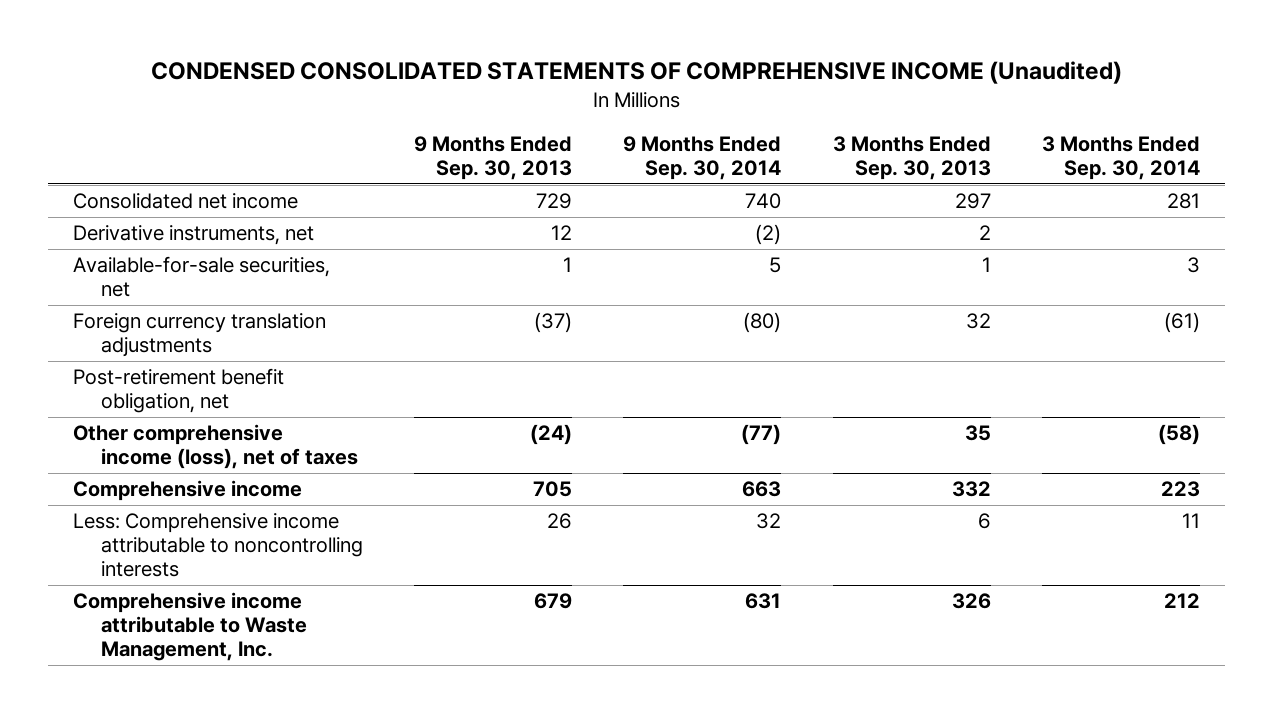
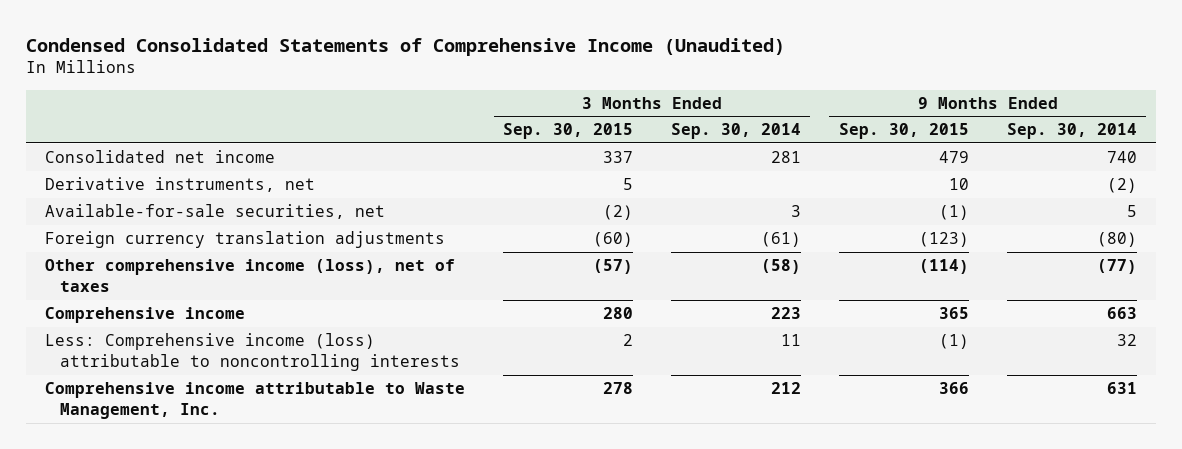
[150,61,1122,85] CONDENSED CONSOLIDATED STATEMENTS OF COMPREHENSIVE INCOME (Unaudited) -> [26,37,786,56] Condensed Consolidated Statements of Comprehensive Income (Unaudited)
[414,135,573,180] 9 Months Ended Sep. 30, 2013 -> none
[832,135,991,180] 3 Months Ended Sep. 30, 2013 -> none
none -> [503,123,634,140] Sep. 30, 2015
none -> [838,123,969,140] Sep. 30, 2015
[73,368,285,414] Post-retirement benefit obligation, net -> none
[73,513,363,578] Less: Comprehensive income attributable to noncontrolling interests -> [45,333,460,372] Less: Comprehensive income (loss) attributable to noncontrolling interests

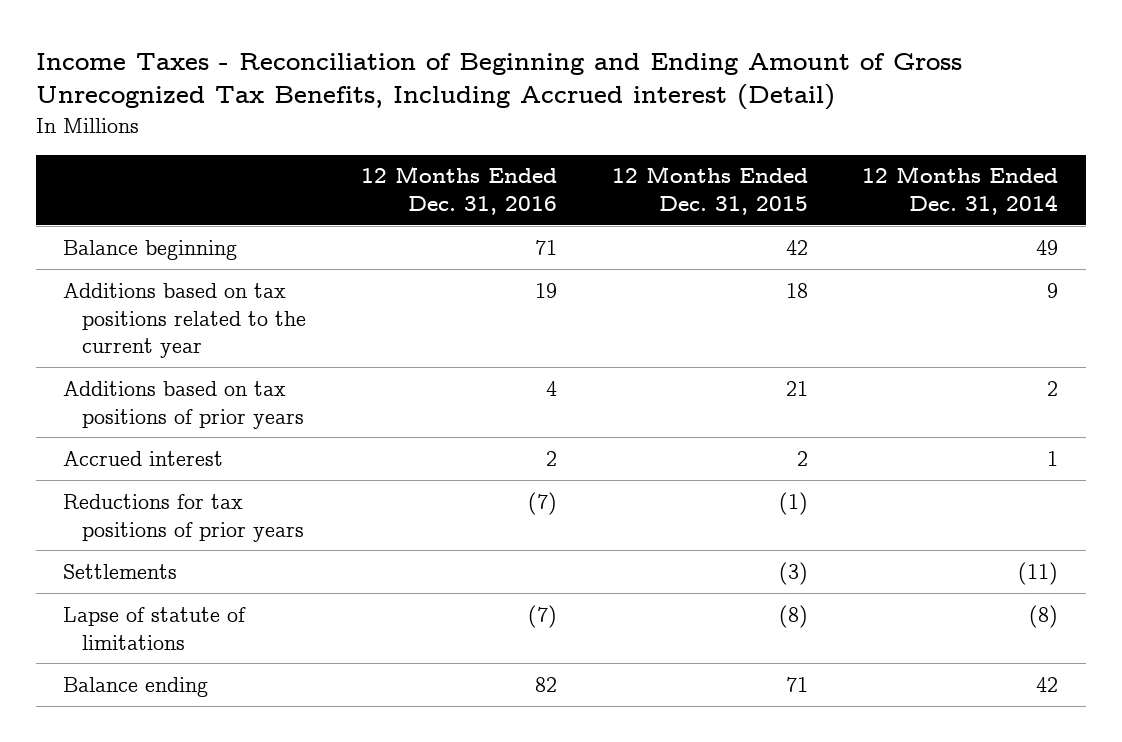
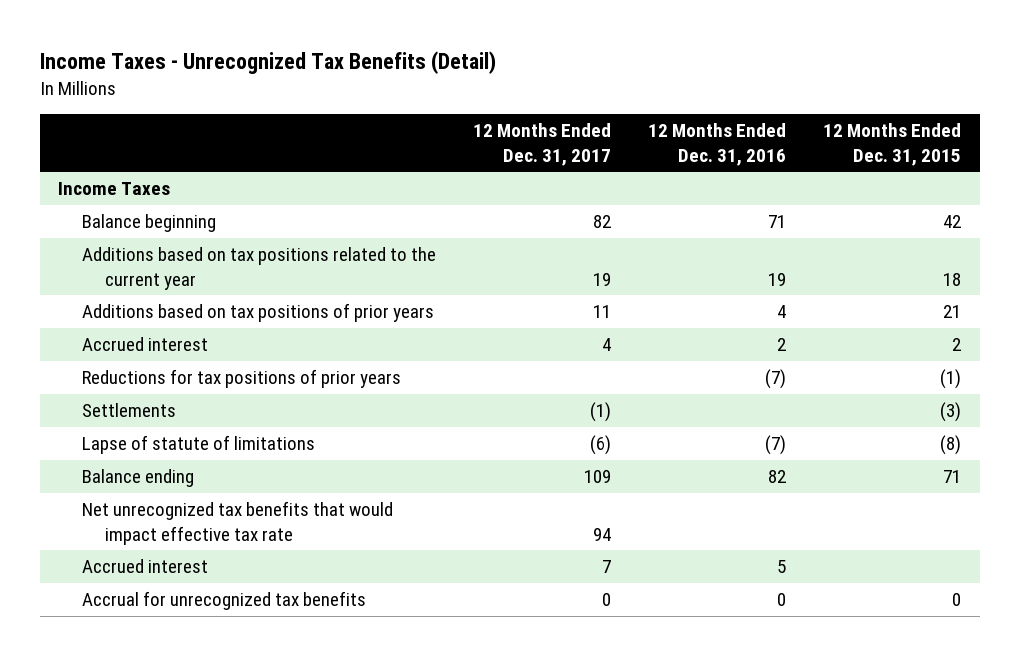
[36,52,963,111] Income Taxes - Reconciliation of Beginning and Ending Amount of Gross Unrecognized Tax Benefits, Including Accrued interest (Detail) -> [39,51,496,75] Income Taxes - Unrecognized Tax Benefits (Detail)
[862,166,1059,216] 12 Months Ended Dec. 31, 2014 -> none
none -> [472,123,611,166] 12 Months Ended Dec. 31, 2017
none -> [58,182,171,196] Income Taxes
none -> [81,501,393,545] Net unrecognized tax benefits that would impact effective tax rate
none -> [81,559,208,574] Accrued interest
none -> [81,591,366,611] Accrual for unrecognized tax benefits

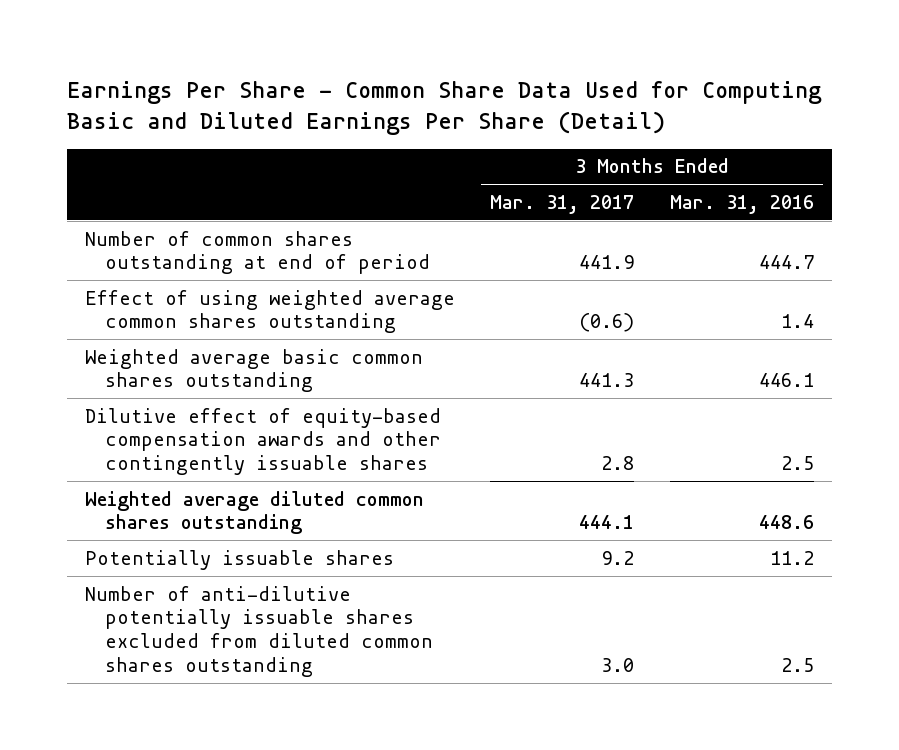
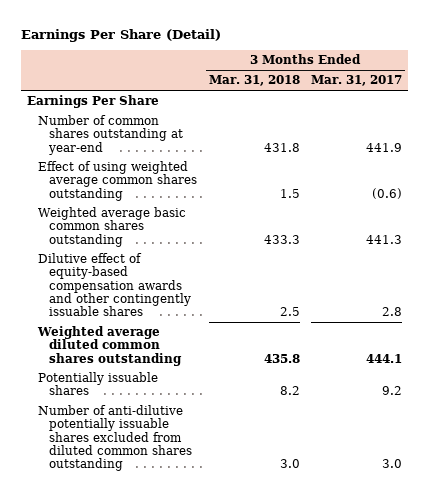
[66,80,822,135] Earnings Per Share - Common Share Data Used for Computing Basic and Diluted Earnings Per Share (Detail) -> [21,28,222,42] Earnings Per Share (Detail)
[670,194,815,214] Mar. 31, 2016 -> none
none -> [208,75,300,87] Mar. 31, 2018
none -> [26,95,159,109] Earnings Per Share
[84,230,430,275] Number of common shares outstanding at end of period -> [38,115,184,155] Number of common shares outstanding at year-end

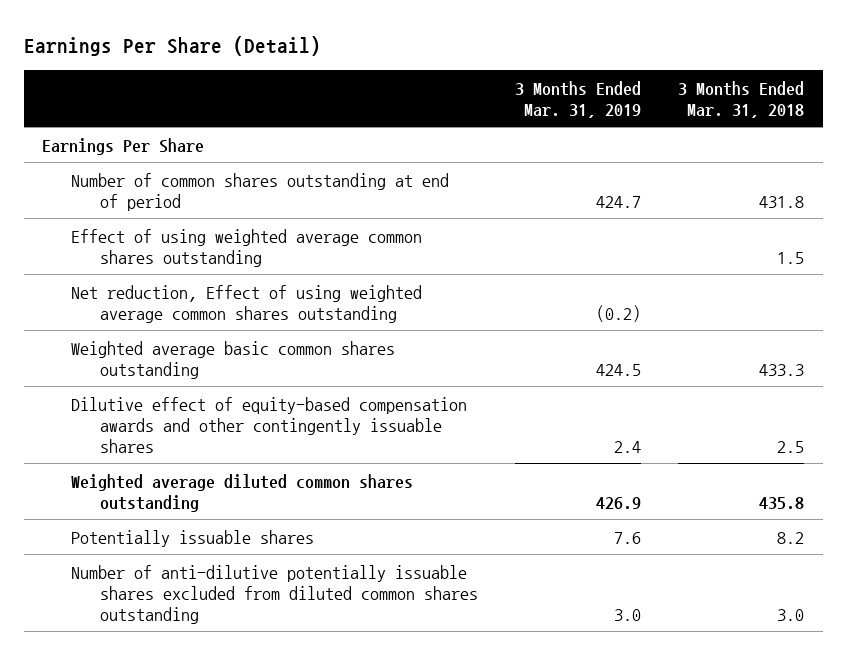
[311,75,403,87] Mar. 31, 2017 -> none
none -> [514,80,641,118] 3 Months Ended Mar. 31, 2019
[38,115,184,155] Number of common shares outstanding at year-end -> [70,172,449,211] Number of common shares outstanding at end of period
none -> [70,284,422,323] Net reduction, Effect of using weighted average common shares outstanding

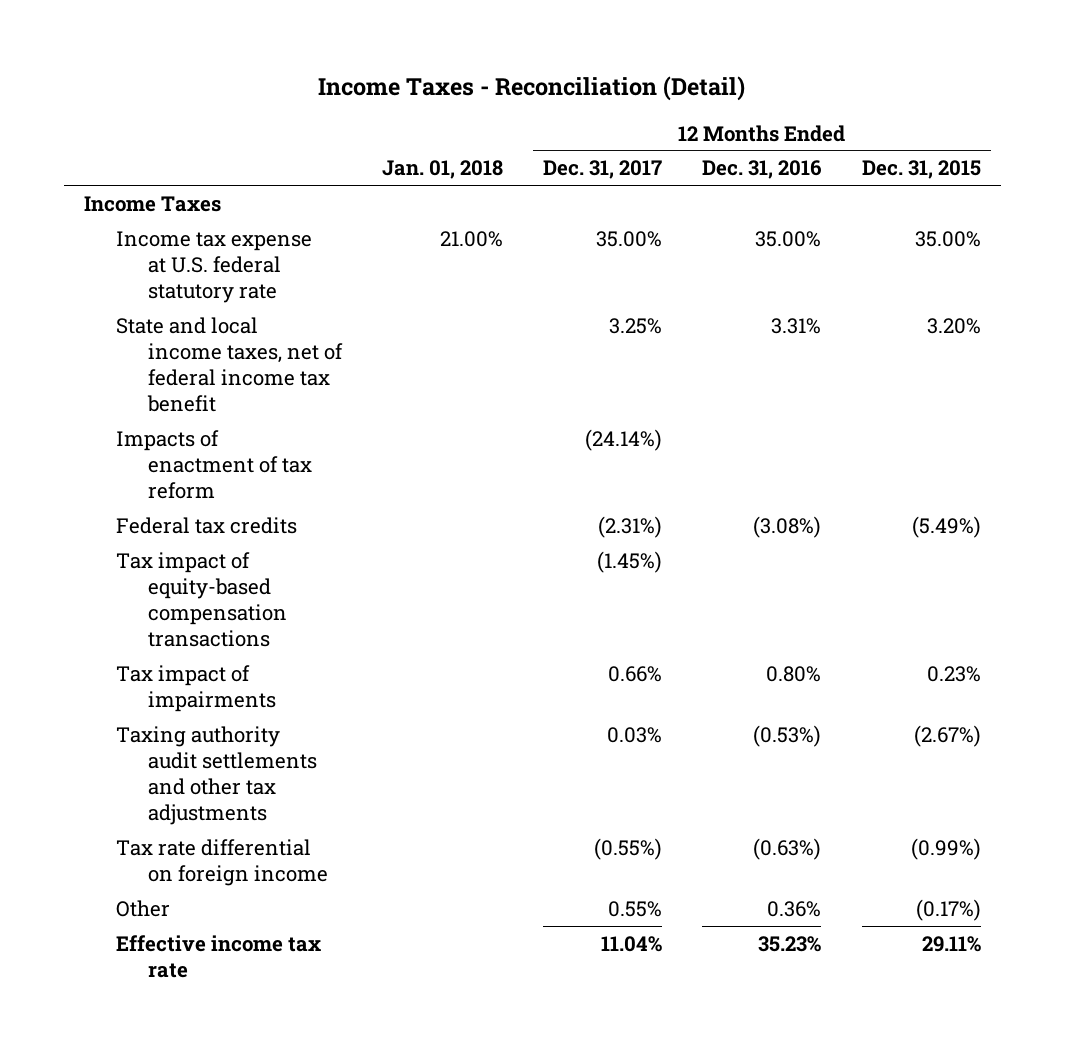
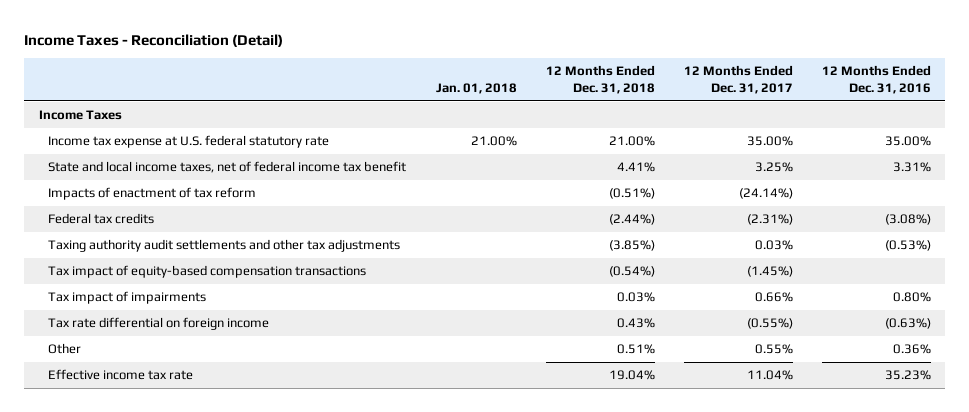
[861,160,981,180] Dec. 31, 2015 -> none
none -> [545,64,655,94] 12 Months Ended Dec. 31, 2018
[115,725,317,825] Taxing authority audit settlements and other tax adjustments -> [48,239,401,253] Taxing authority audit settlements and other tax adjustments

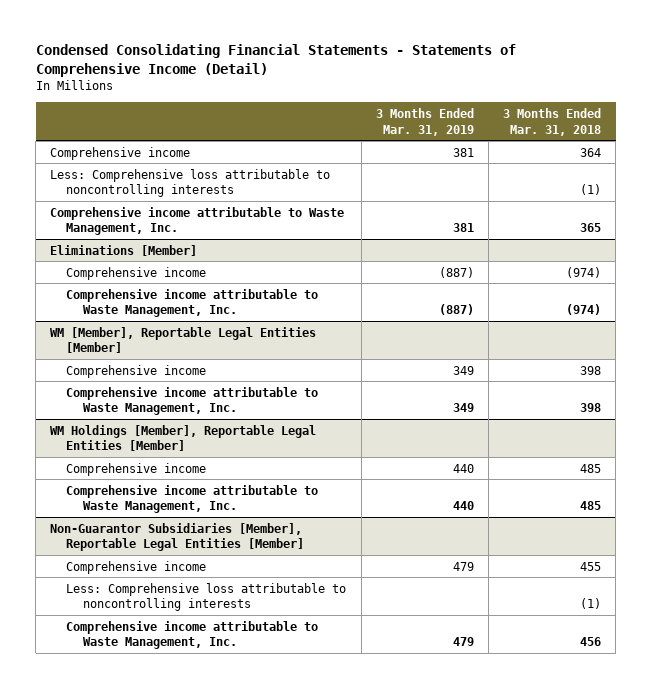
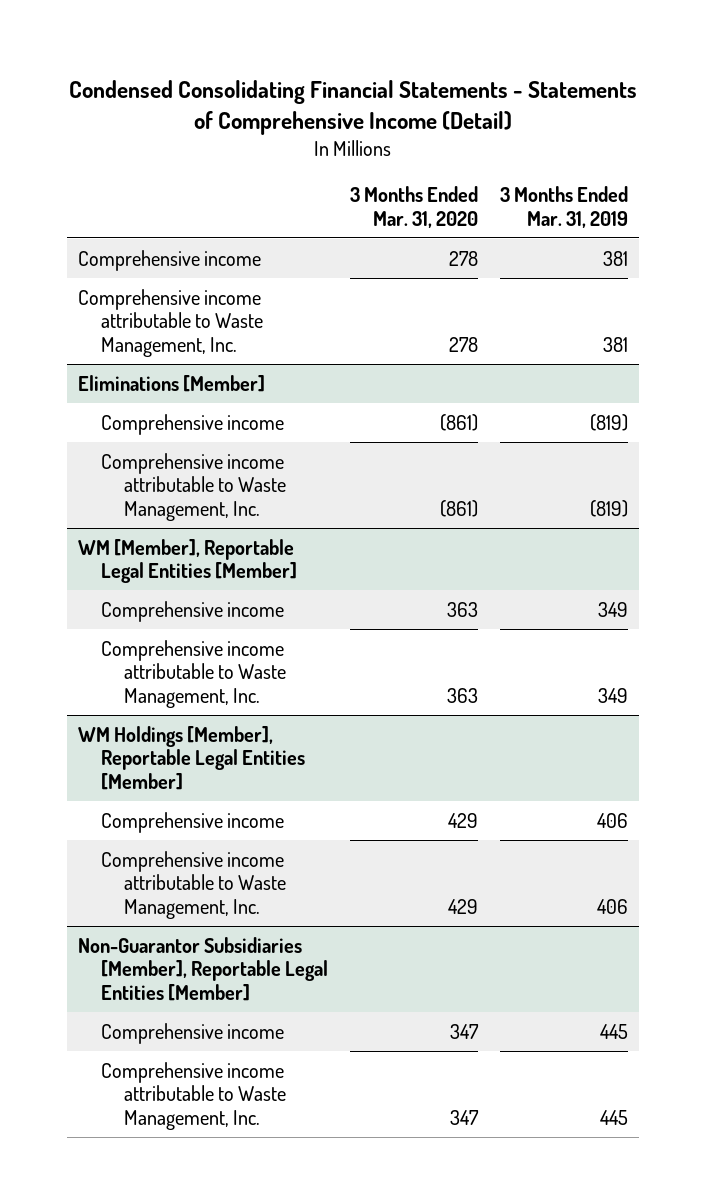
[503,107,602,136] 3 Months Ended Mar. 31, 2018 -> none
none -> [350,186,479,228] 3 Months Ended Mar. 31, 2020
[50,168,331,198] Less: Comprehensive loss attributable to noncontrolling interests -> none
[438,266,474,278] (887) -> [590,413,629,431] (819)
[438,304,474,316] (887) -> [590,499,629,517] (819)
[452,463,474,473] 440 -> [597,812,629,828] 406
[452,501,474,511] 440 -> [597,898,629,914] 406
[66,582,347,612] Less: Comprehensive loss attributable to noncontrolling interests -> none
[452,561,474,571] 479 -> [600,1023,629,1039] 445
[452,637,474,647] 479 -> [600,1109,629,1125] 445

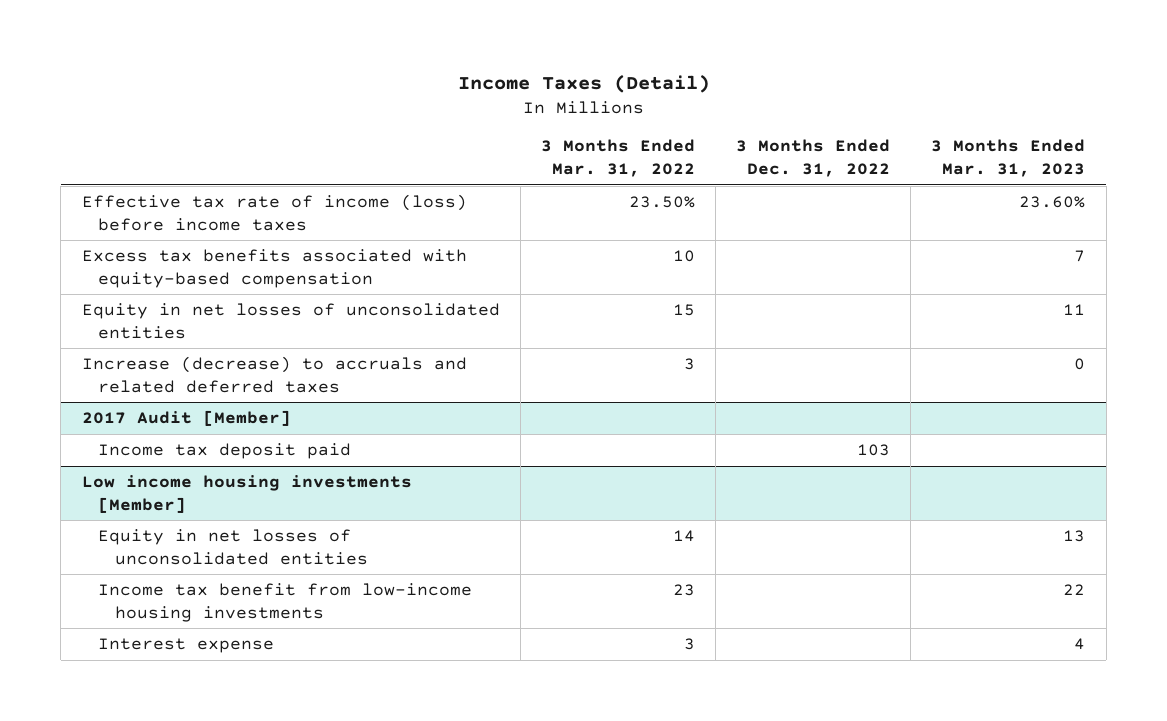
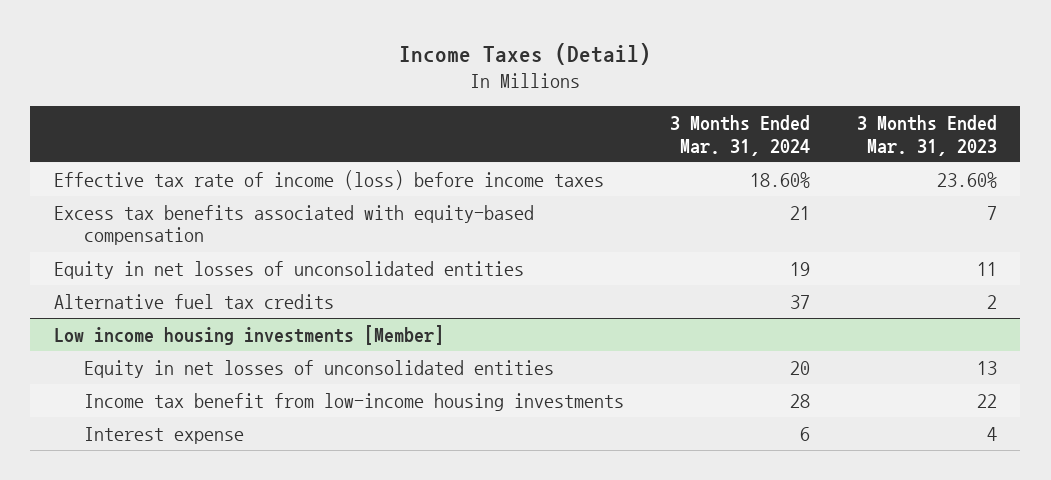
[540,139,695,178] 3 Months Ended Mar. 31, 2022 -> none
[736,139,891,178] 3 Months Ended Dec. 31, 2022 -> none
none -> [670,114,811,156] 3 Months Ended Mar. 31, 2024
[81,356,467,393] Increase (decrease) to accruals and related deferred taxes -> none
[81,410,291,427] 2017 Audit [Member] -> none
[98,443,352,460] Income tax deposit paid -> none
none -> [53,293,334,309] Alternative fuel tax credits

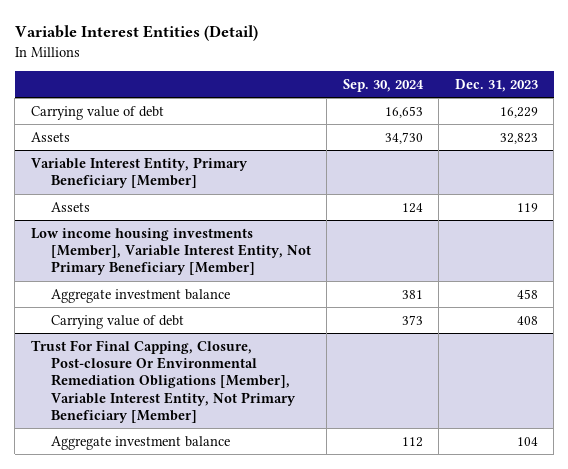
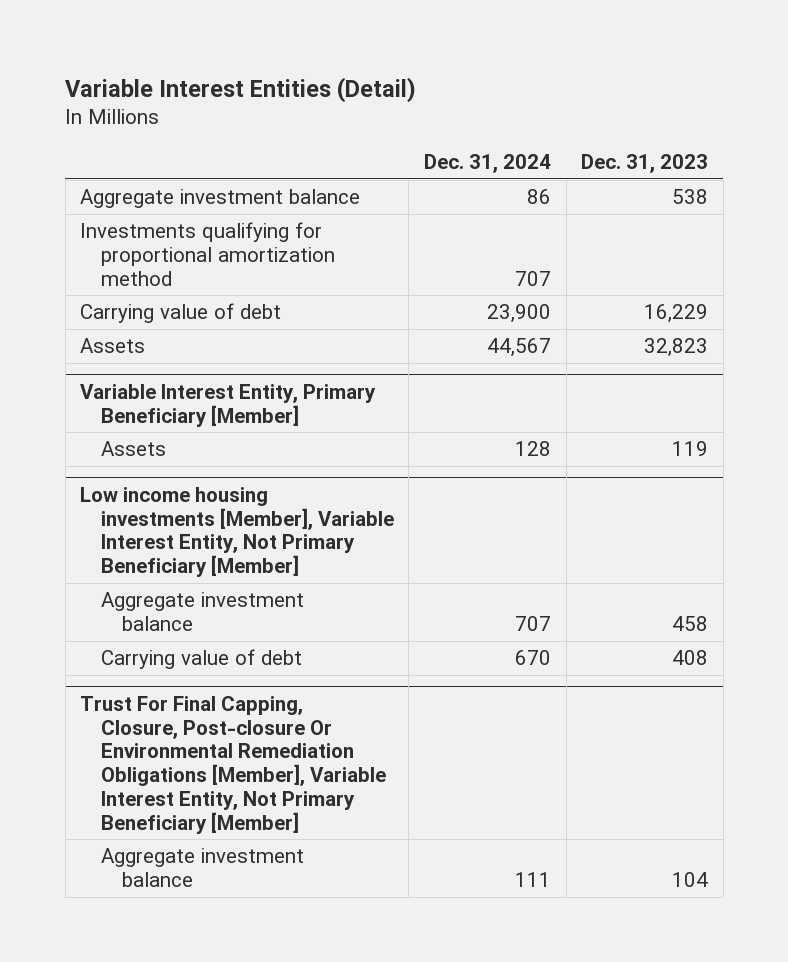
[342,78,424,92] Sep. 30, 2024 -> none
none -> [424,154,552,174] Dec. 31, 2024
none -> [80,189,361,209] Aggregate investment balance
none -> [80,222,335,286] Investments qualifying for proportional amortization method

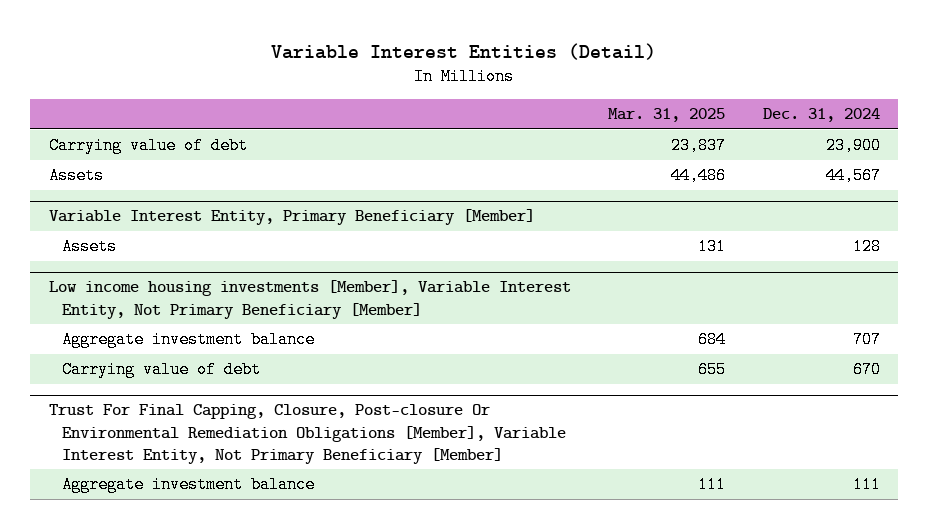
[581,154,709,174] Dec. 31, 2023 -> none
none -> [608,108,726,123] Mar. 31, 2025
[80,189,361,209] Aggregate investment balance -> none
[80,222,335,286] Investments qualifying for proportional amortization method -> none

